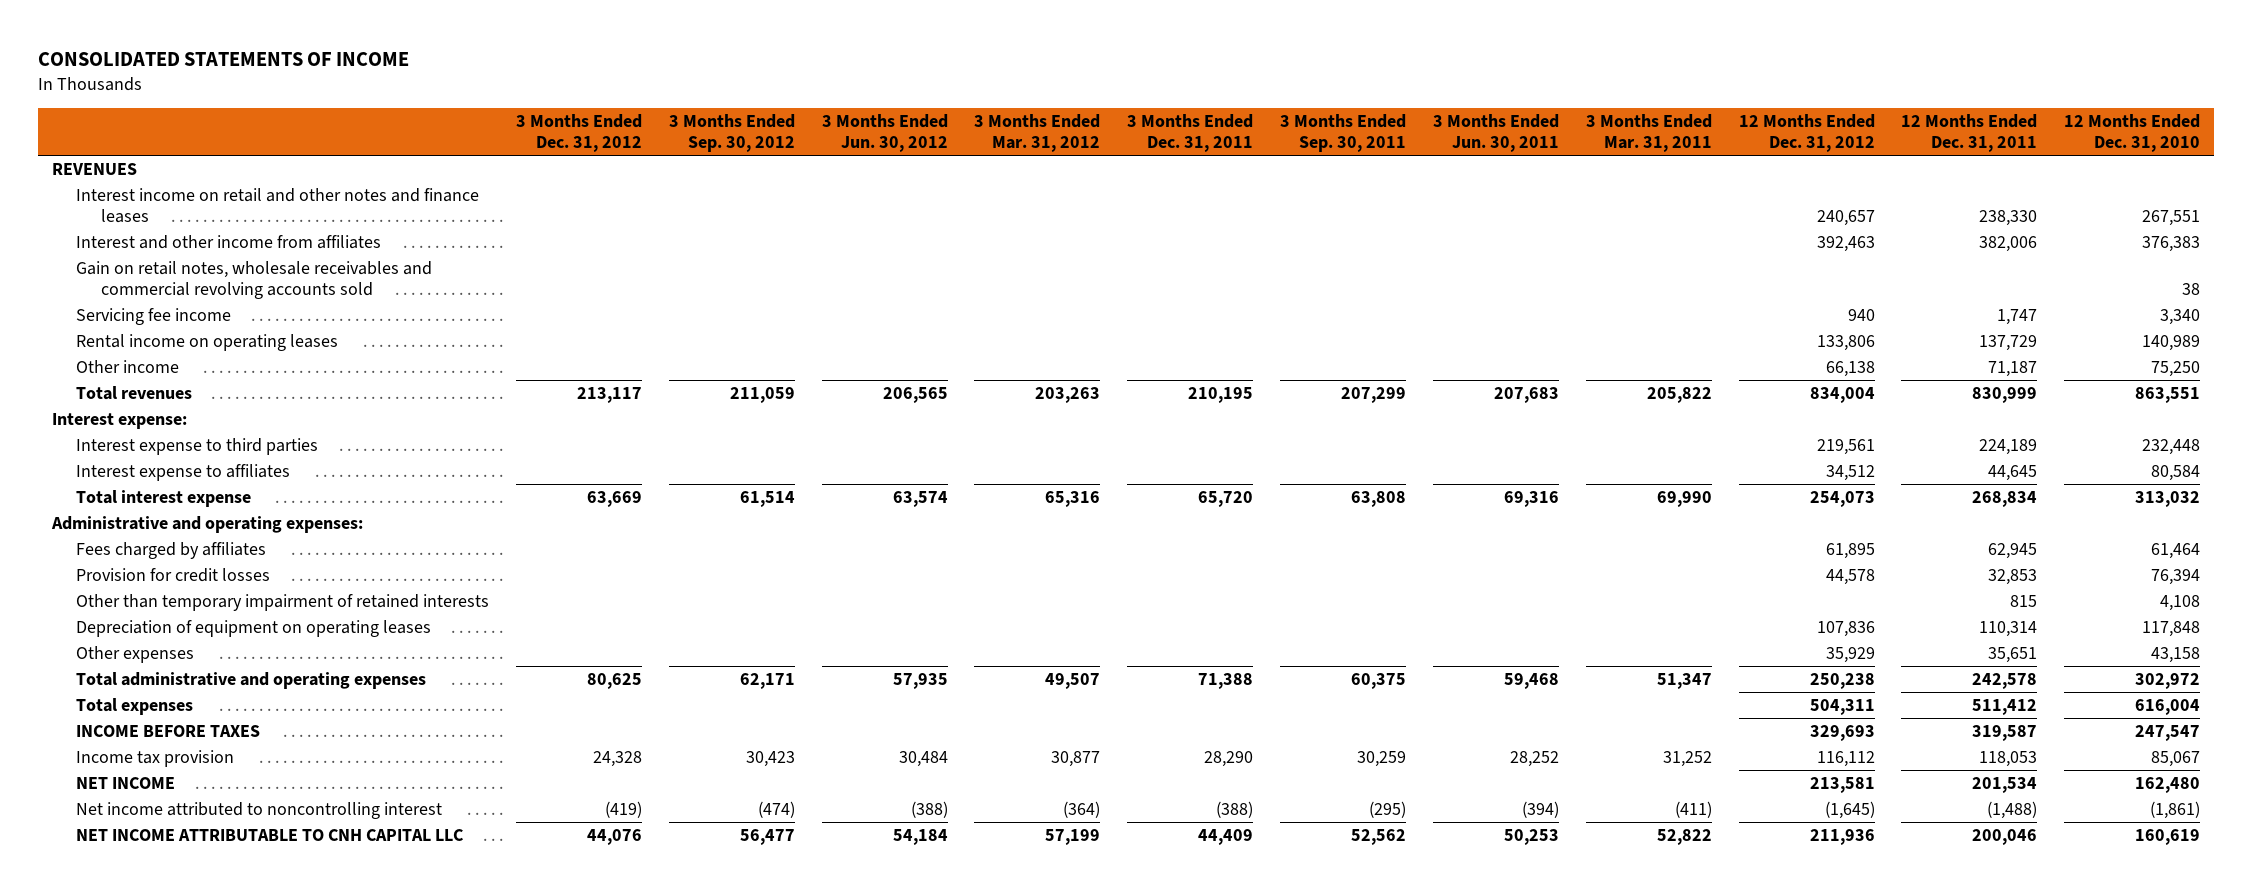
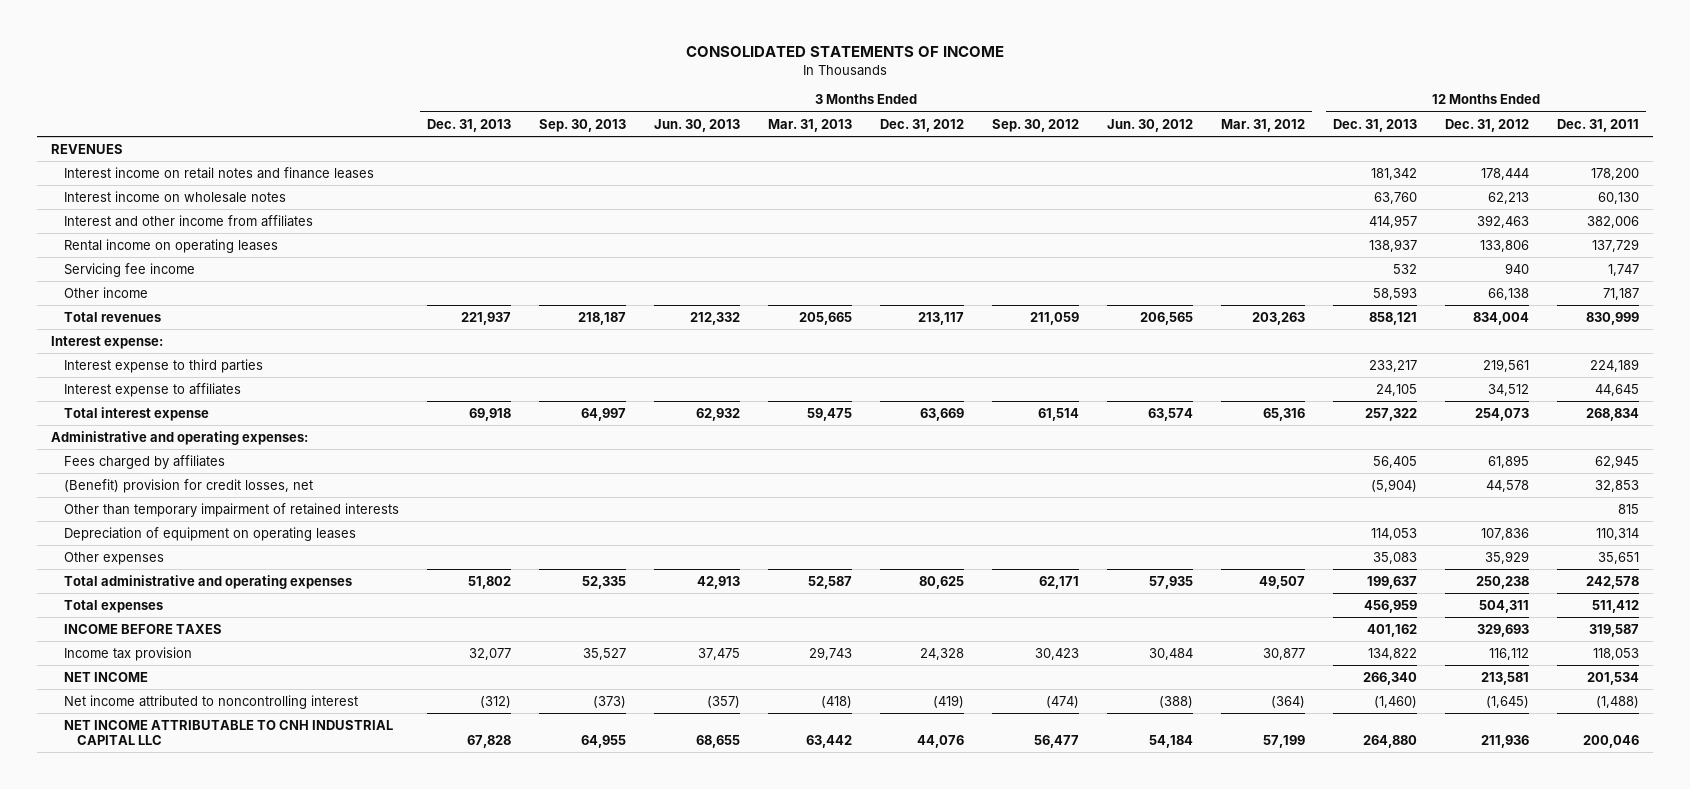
[1127,114,1254,152] 3 Months Ended Dec. 31, 2011 -> none
[1280,114,1407,152] 3 Months Ended Sep. 30, 2011 -> none
[1432,114,1559,152] 3 Months Ended Jun. 30, 2011 -> none
[1585,114,1712,152] 3 Months Ended Mar. 31, 2011 -> none
[2064,114,2201,152] 12 Months Ended Dec. 31, 2010 -> none
none -> [427,118,512,132] Dec. 31, 2013
none -> [539,118,627,132] Sep. 30, 2013
none -> [654,118,741,132] Jun. 30, 2013
none -> [767,118,852,132] Mar. 31, 2013
none -> [1332,118,1417,132] Dec. 31, 2013
[76,188,480,223] Interest income on retail and other notes and finance leases -> [64,166,375,179] Interest income on retail notes and finance leases
[1816,209,1875,226] 240,657 -> [1480,167,1529,180] 178,444
[1979,209,2038,226] 238,330 -> [1590,167,1639,180] 178,200
none -> [64,190,287,203] Interest income on wholesale notes
[76,261,433,299] Gain on retail notes, wholesale receivables and commercial revolving accounts sold -> none
[76,308,232,326] Servicing fee income -> [64,262,196,277] Servicing fee income
[76,568,271,583] Provision for credit losses -> [64,478,314,493] (Benefit) provision for credit losses, net
[76,829,465,842] NET INCOME ATTRIBUTABLE TO CNH CAPITAL LLC -> [64,719,394,745] NET INCOME ATTRIBUTABLE TO CNH INDUSTRIAL CAPITAL LLC

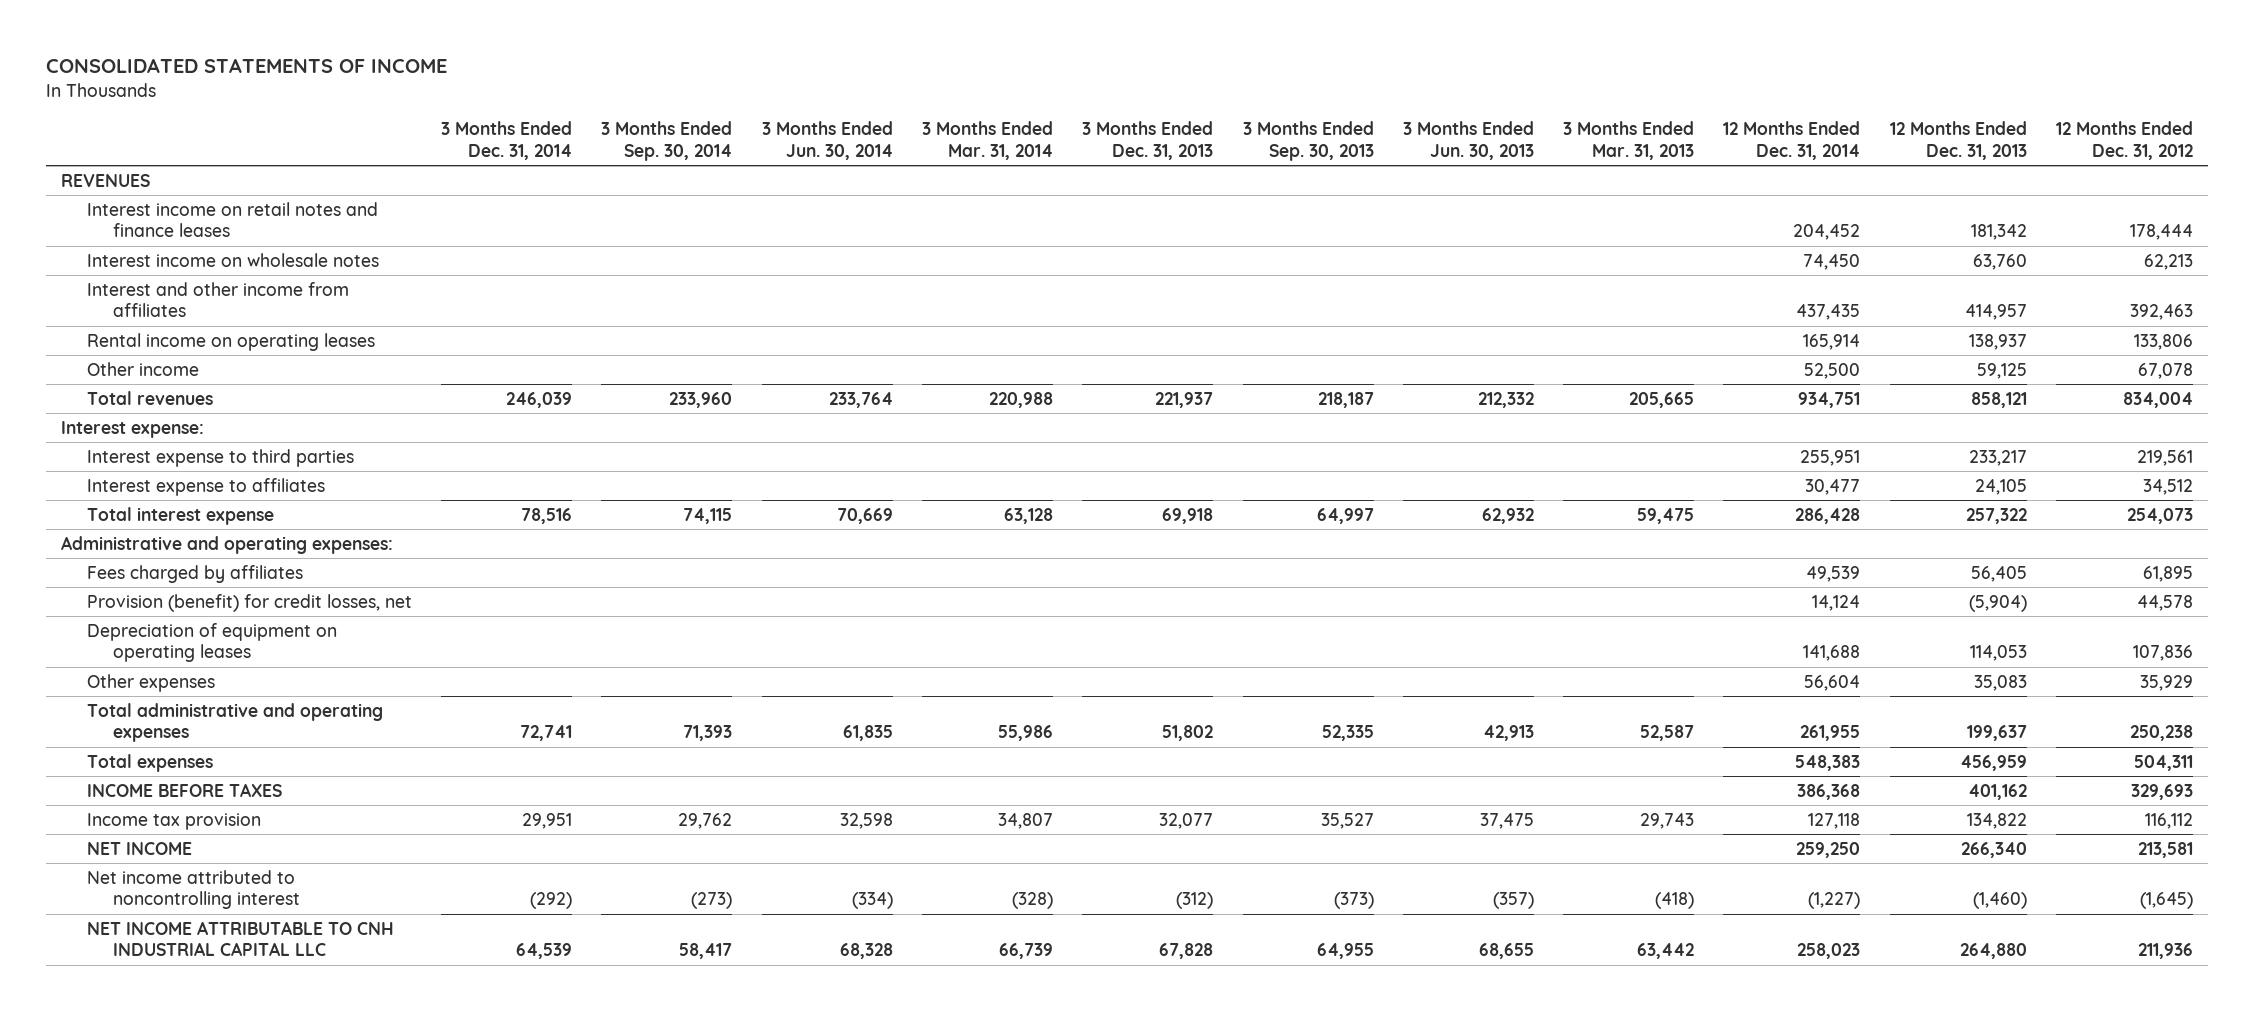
[879,118,964,132] Dec. 31, 2012 -> none
[991,118,1079,132] Sep. 30, 2012 -> none
[1106,118,1193,132] Jun. 30, 2012 -> none
[1220,118,1305,132] Mar. 31, 2012 -> none
[1556,118,1639,132] Dec. 31, 2011 -> none
none -> [441,121,573,160] 3 Months Ended Dec. 31, 2014
none -> [601,121,733,161] 3 Months Ended Sep. 30, 2014
none -> [761,121,893,160] 3 Months Ended Jun. 30, 2014
none -> [921,121,1053,160] 3 Months Ended Mar. 31, 2014
none -> [1723,121,1861,160] 12 Months Ended Dec. 31, 2014
[64,262,196,277] Servicing fee income -> none
[1372,286,1417,300] 58,593 -> [1976,362,2027,379] 59,125
[1487,287,1529,300] 66,138 -> [2137,362,2193,379] 67,078
[64,502,400,517] Other than temporary impairment of retained interests -> none
[64,478,314,493] (Benefit) provision for credit losses, net -> [86,593,412,612] Provision (benefit) for credit losses, net

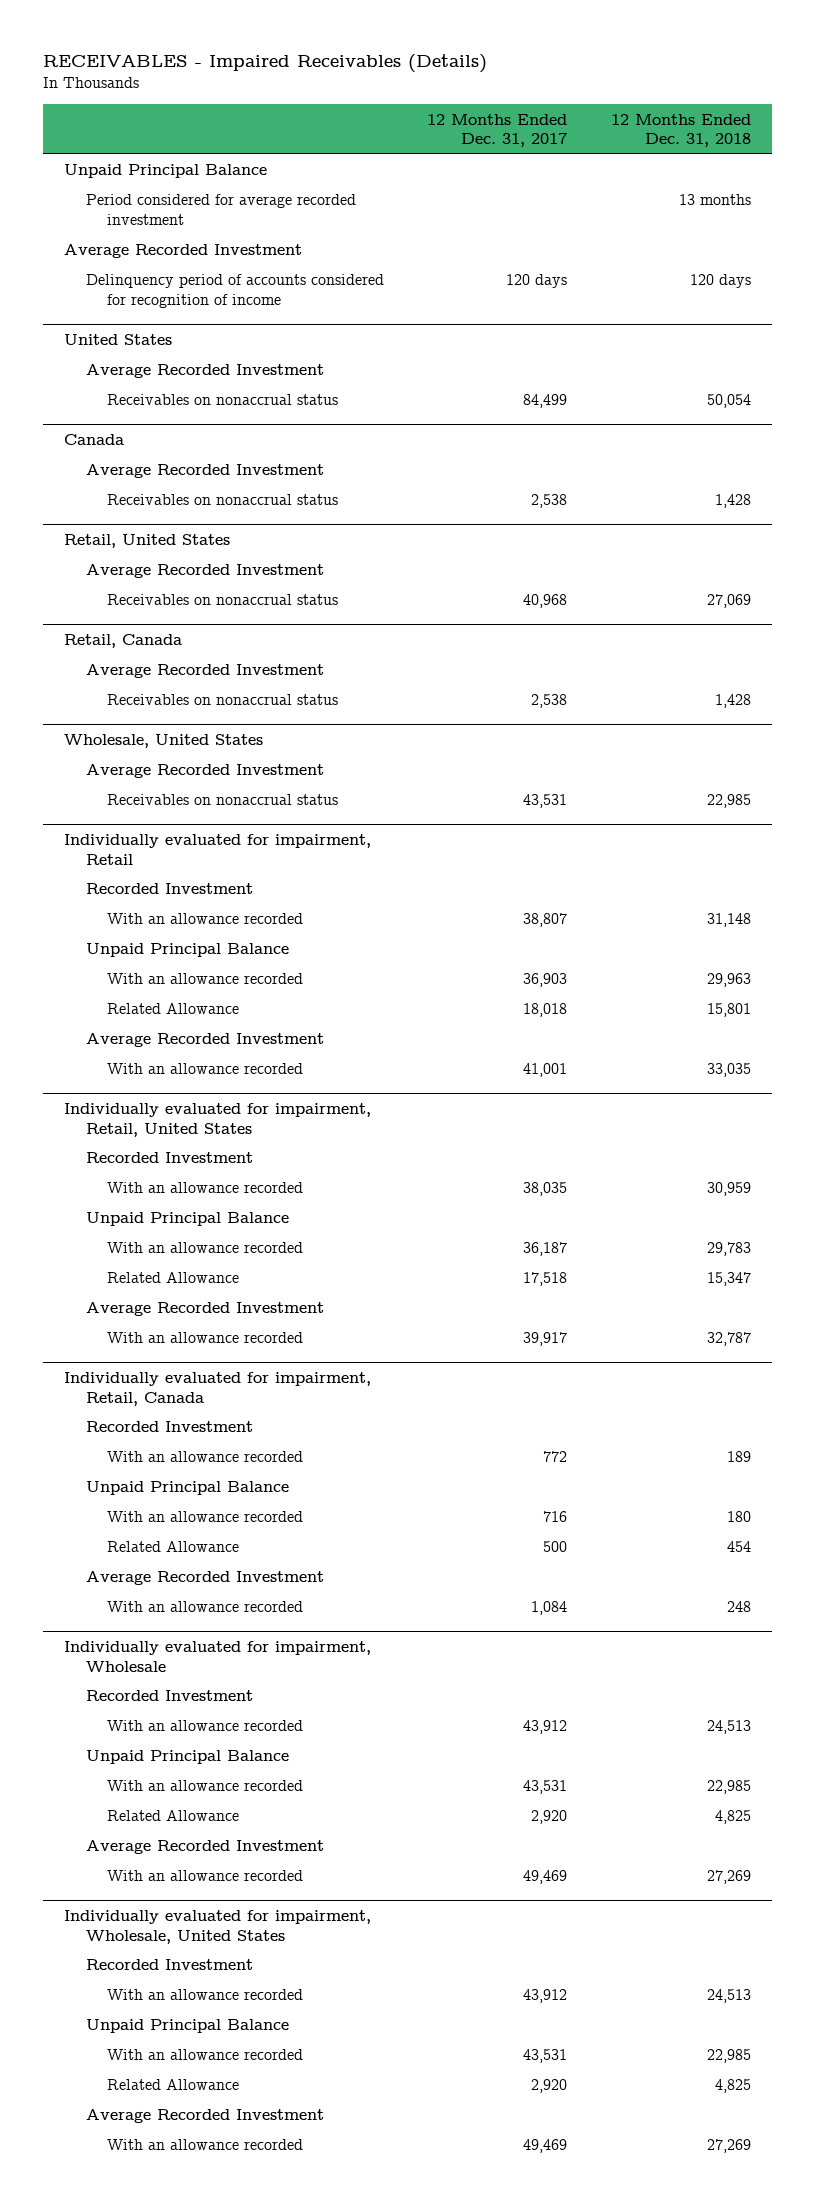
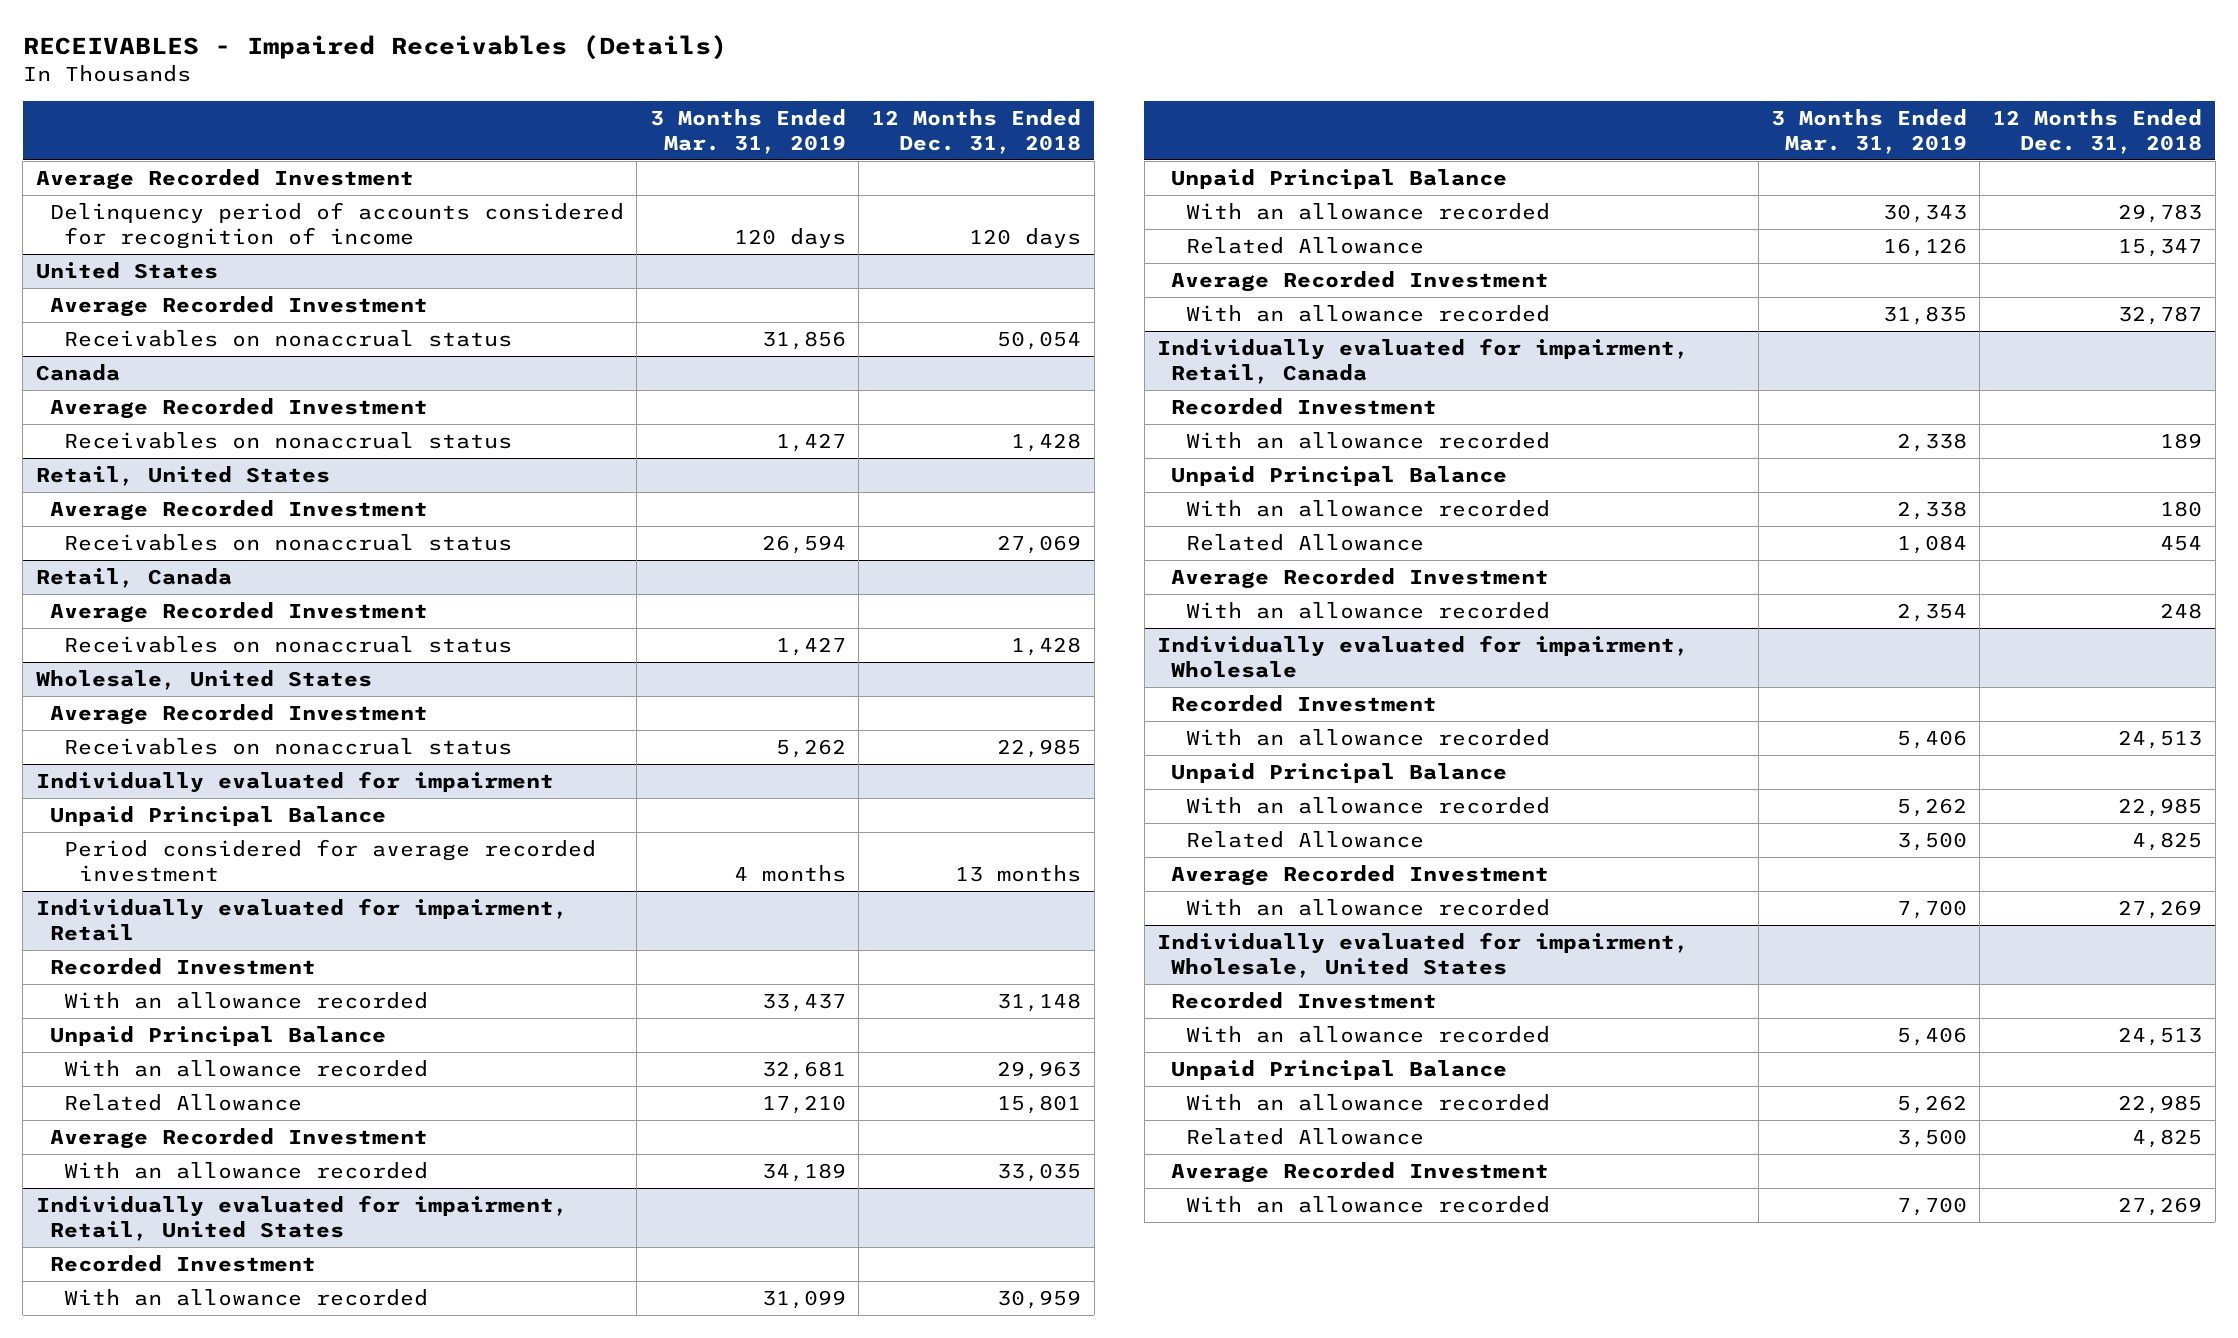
[427,113,568,148] 12 Months Ended Dec. 31, 2017 -> none
none -> [649,108,846,154] 3 Months Ended Mar. 31, 2019
[64,164,268,179] Unpaid Principal Balance -> none
[85,194,356,226] Period considered for average recorded investment -> none
none -> [35,770,554,793] Individually evaluated for impairment
none -> [49,805,386,826] Unpaid Principal Balance
none -> [64,838,597,882] Period considered for average recorded investment

